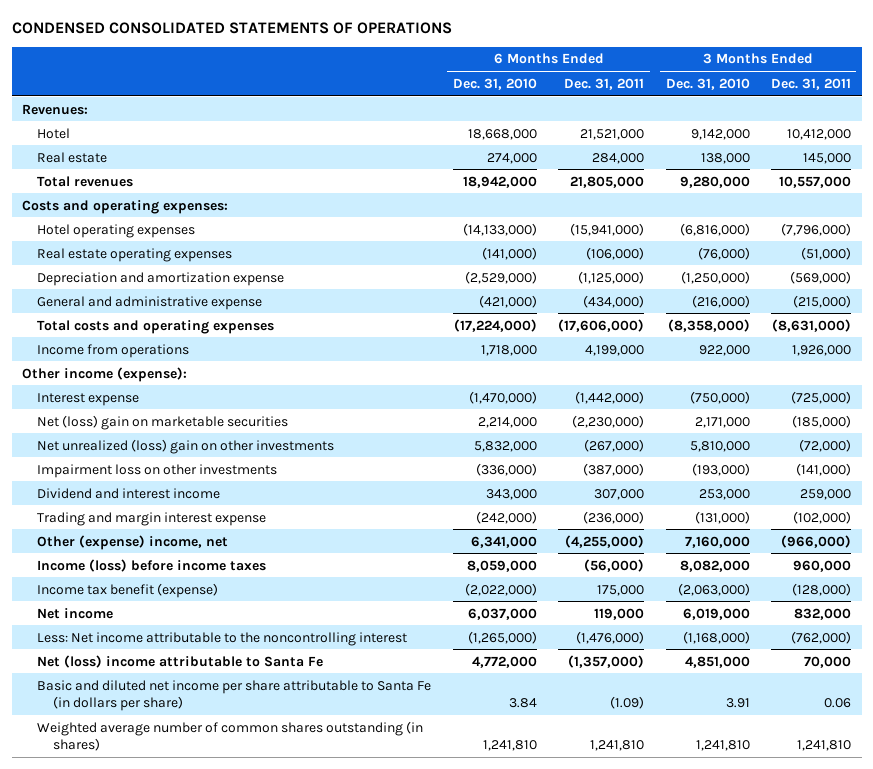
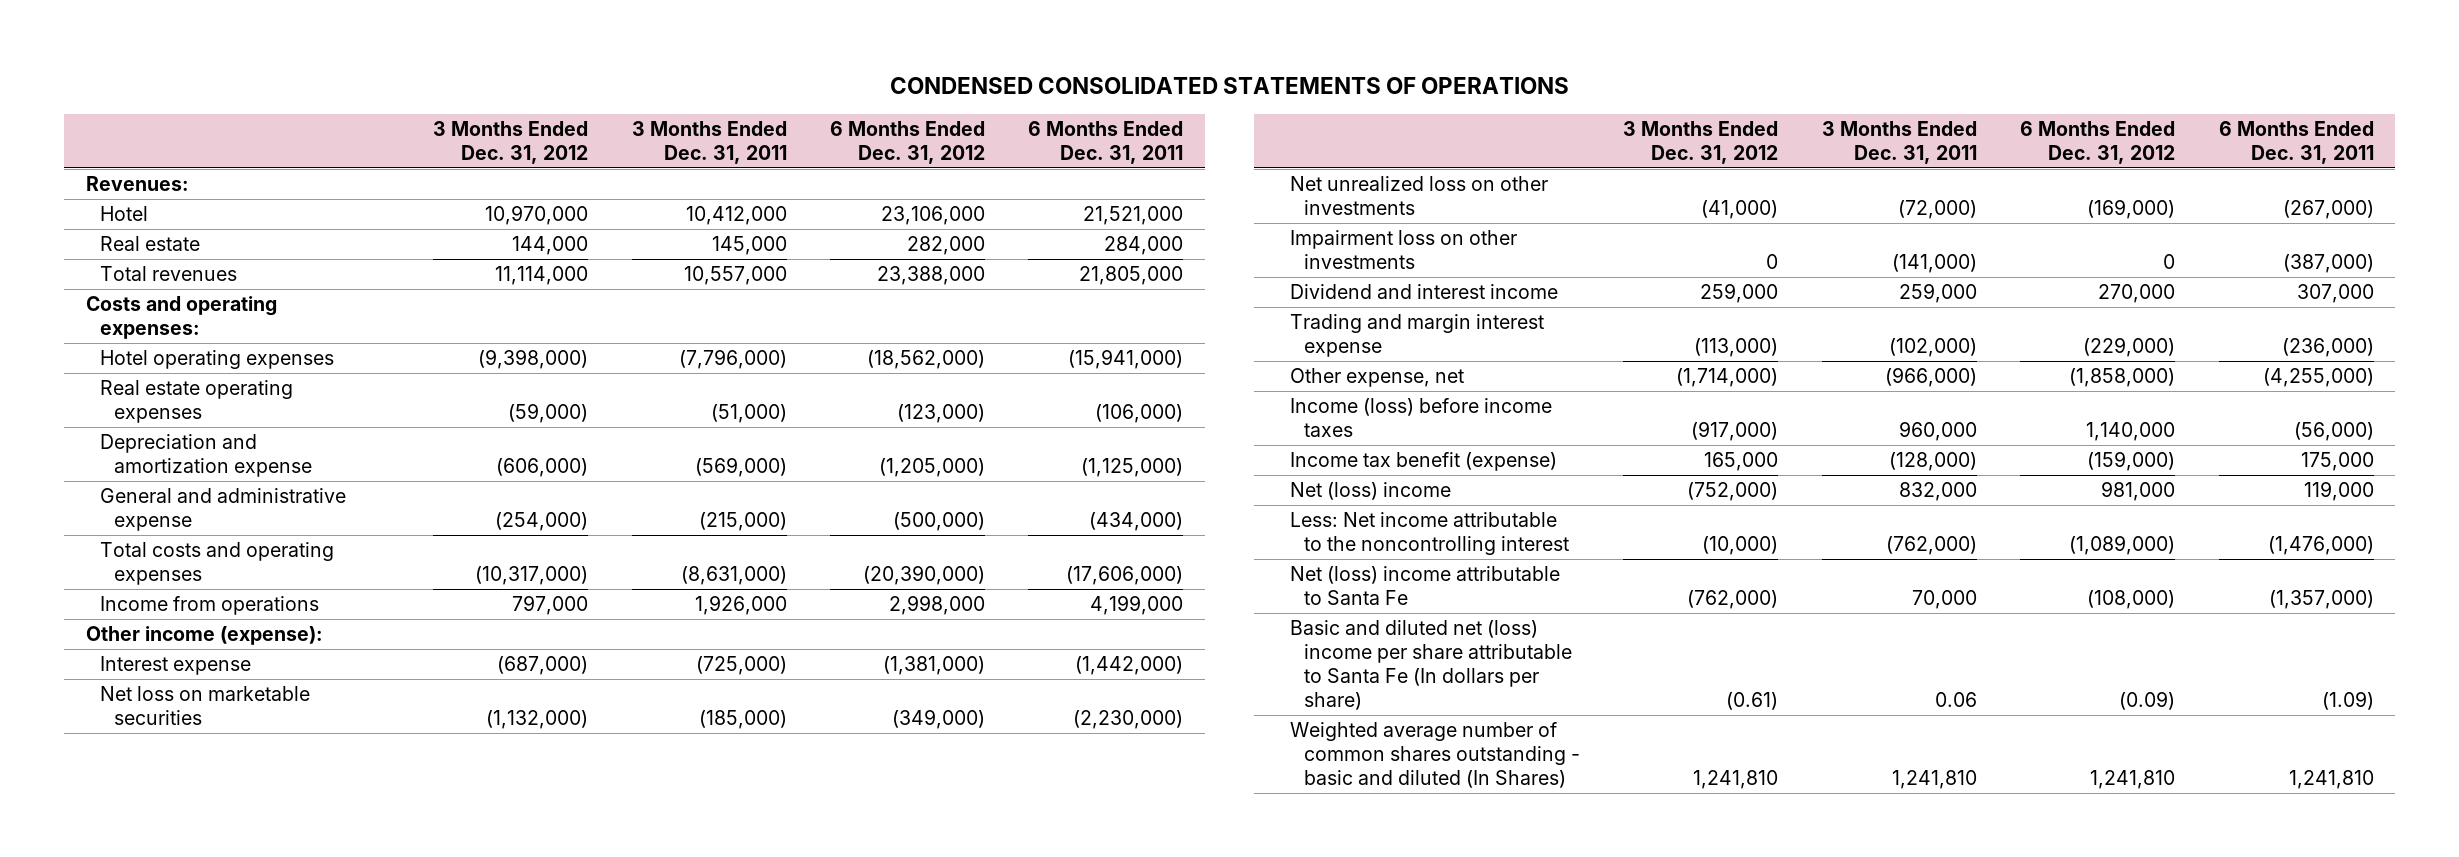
[452,77,537,90] Dec. 31, 2010 -> none
[665,77,750,90] Dec. 31, 2010 -> none
none -> [433,121,589,164] 3 Months Ended Dec. 31, 2012
none -> [830,121,986,164] 6 Months Ended Dec. 31, 2012
[37,414,289,430] Net (loss) gain on marketable securities -> [99,686,310,726] Net loss on marketable securities
[37,438,335,454] Net unrealized (loss) gain on other investments -> [1289,176,1548,216] Net unrealized loss on other investments
[37,534,229,550] Other (expense) income, net -> [1289,368,1464,388] Other expense, net
[37,607,114,619] Net income -> [1289,482,1451,501] Net (loss) income
[37,679,432,711] Basic and diluted net income per share attributable to Santa Fe (in dollars per share) -> [1289,620,1572,710] Basic and diluted net (loss) income per share attributable to Santa Fe (In dollars per share)
[37,720,424,751] Weighted average number of common shares outstanding (in shares) -> [1289,722,1580,788] Weighted average number of common shares outstanding - basic and diluted (In Shares)

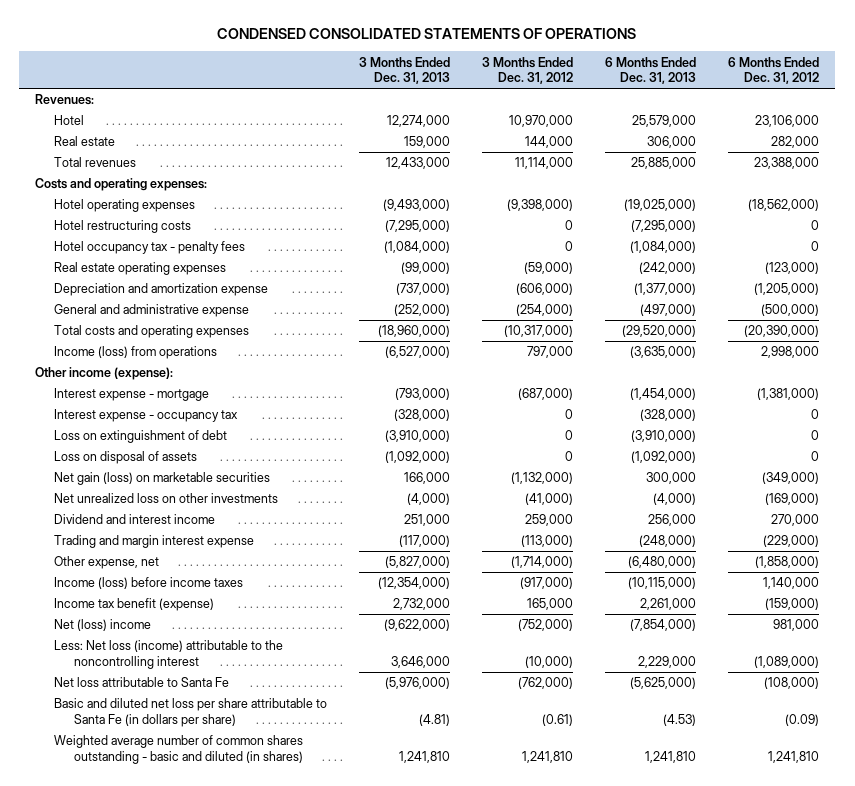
[631,121,787,164] 3 Months Ended Dec. 31, 2011 -> none
[1028,121,1184,164] 6 Months Ended Dec. 31, 2011 -> none
none -> [359,56,451,84] 3 Months Ended Dec. 31, 2013
none -> [605,56,697,84] 6 Months Ended Dec. 31, 2013
none -> [54,220,192,234] Hotel restructuring costs
none -> [54,241,246,255] Hotel occupancy tax - penalty fees
[99,596,319,616] Income from operations -> [54,346,218,360] Income (loss) from operations
[99,656,251,676] Interest expense -> [54,388,210,402] Interest expense - mortgage
none -> [54,409,239,423] Interest expense - occupancy tax
none -> [54,430,228,444] Loss on extinguishment of debt
none -> [54,451,198,465] Loss on disposal of assets
[99,686,310,726] Net loss on marketable securities -> [54,472,271,486] Net gain (loss) on marketable securities
[1289,230,1517,270] Impairment loss on other investments -> none
[1289,512,1569,556] Less: Net income attributable to the noncontrolling interest -> [54,640,284,669] Less: Net loss (income) attributable to the noncontrolling interest
[1289,566,1560,606] Net (loss) income attributable to Santa Fe -> [54,677,230,688] Net loss attributable to Santa Fe
[1289,620,1572,710] Basic and diluted net (loss) income per share attributable to Santa Fe (In dollars per share) -> [54,698,328,727] Basic and diluted net loss per share attributable to Santa Fe (in dollars per share)
[1289,722,1580,788] Weighted average number of common shares outstanding - basic and diluted (In Shares) -> [54,735,304,764] Weighted average number of common shares outstanding - basic and diluted (in shares)

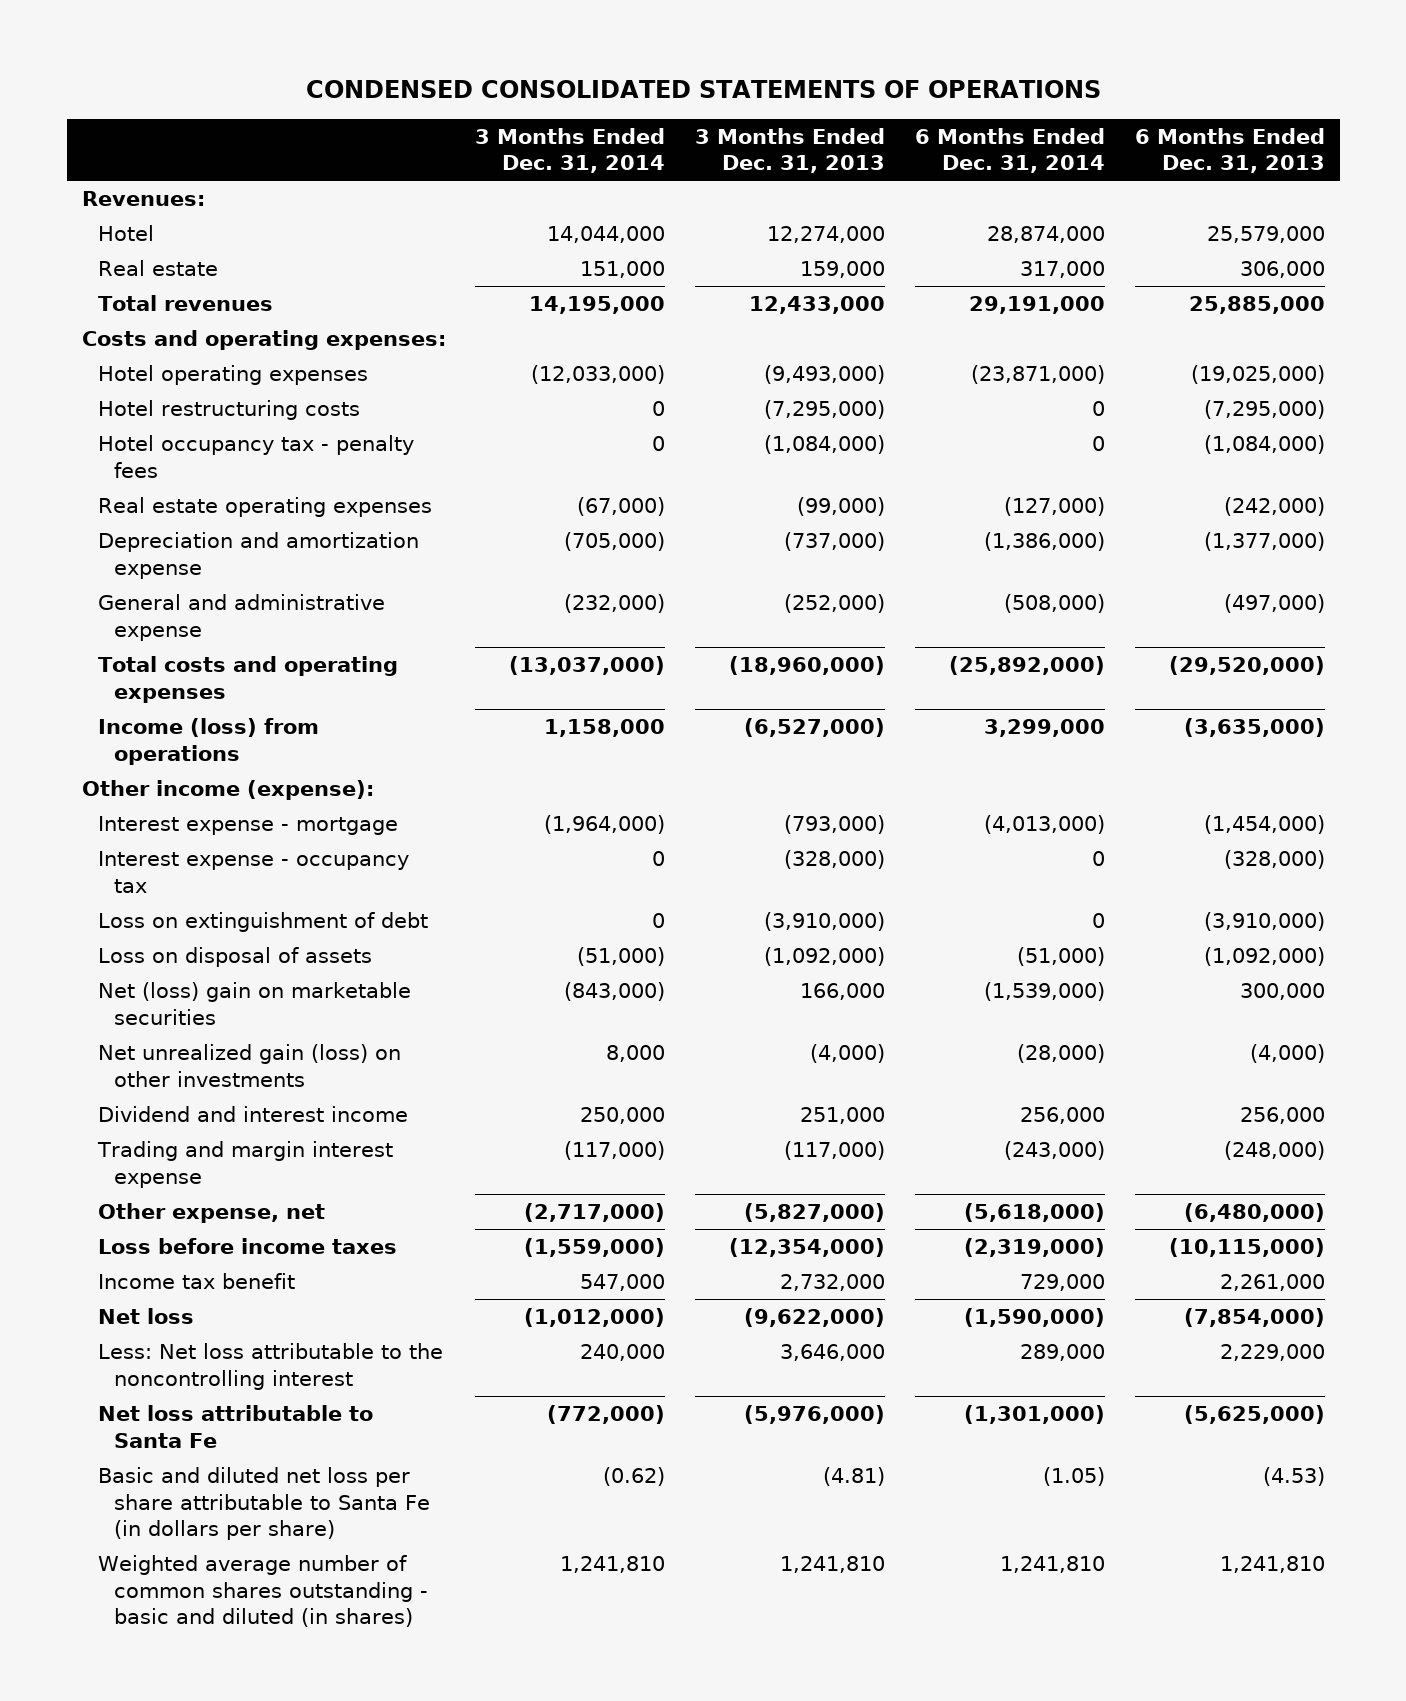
[482,56,574,84] 3 Months Ended Dec. 31, 2012 -> none
[728,56,820,84] 6 Months Ended Dec. 31, 2012 -> none
none -> [475,127,666,174] 3 Months Ended Dec. 31, 2014
none -> [915,127,1106,174] 6 Months Ended Dec. 31, 2014
[54,472,271,486] Net gain (loss) on marketable securities -> [97,981,411,1025] Net (loss) gain on marketable securities
[54,493,279,504] Net unrealized loss on other investments -> [97,1043,401,1087] Net unrealized gain (loss) on other investments
[54,577,244,590] Income (loss) before income taxes -> [97,1237,397,1254] Loss before income taxes
[54,598,215,612] Income tax benefit (expense) -> [97,1272,295,1289] Income tax benefit
[54,619,152,632] Net (loss) income -> [97,1307,194,1324] Net loss
[54,640,284,669] Less: Net loss (income) attributable to the noncontrolling interest -> [97,1342,443,1390] Less: Net loss attributable to the noncontrolling interest

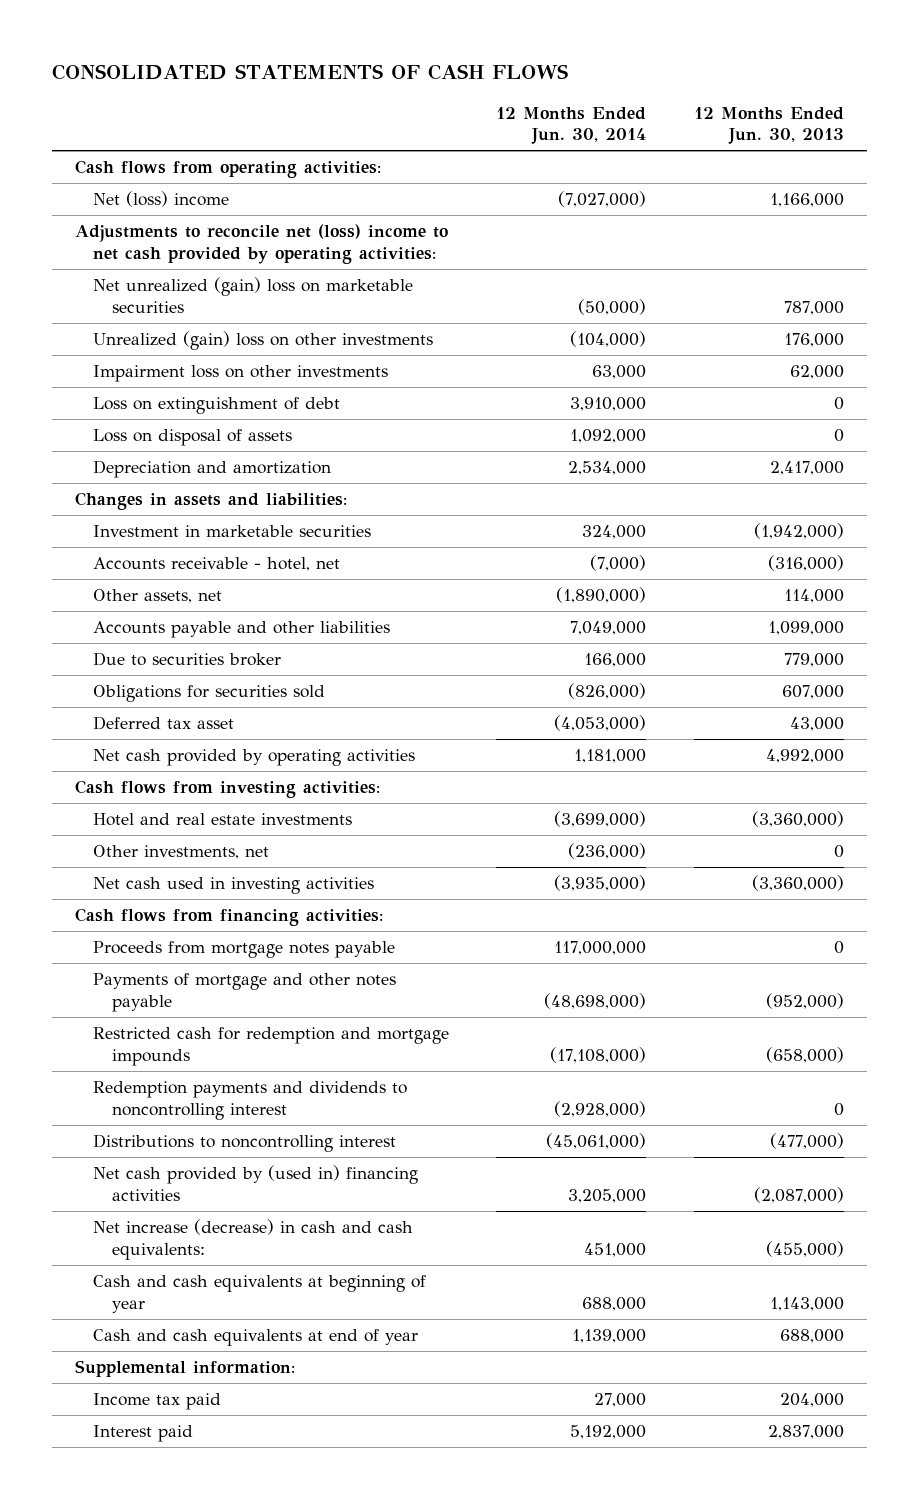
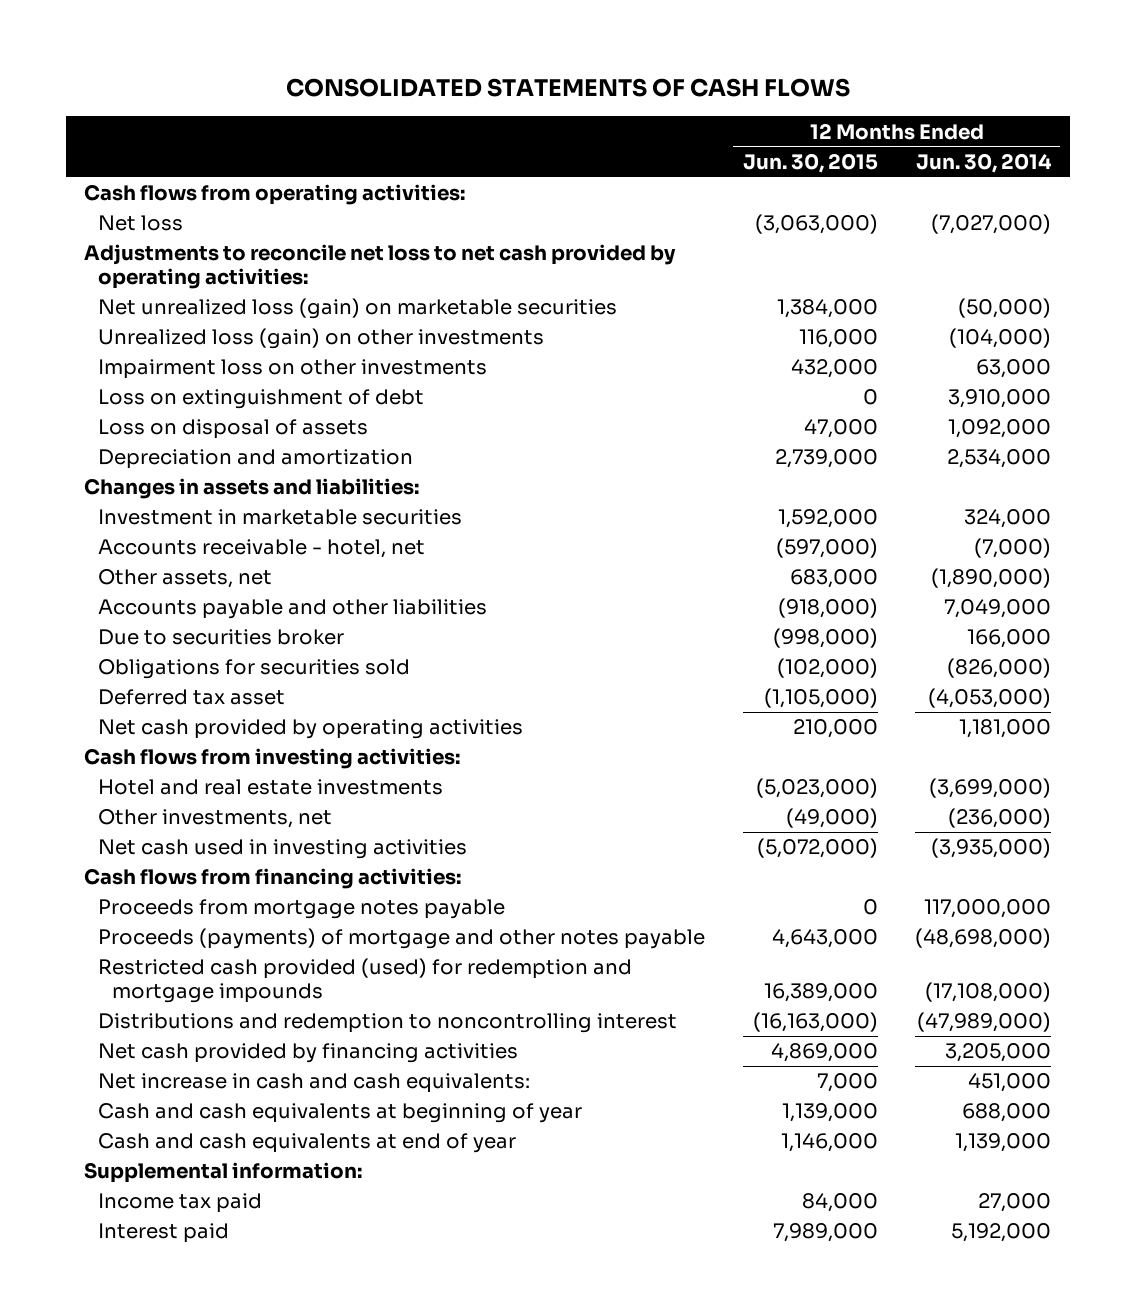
[693,106,844,145] 12 Months Ended Jun. 30, 2013 -> none
none -> [742,152,878,173] Jun. 30, 2015
[93,190,230,207] Net (loss) income -> [98,215,184,232] Net loss
[75,223,449,264] Adjustments to reconcile net (loss) income to net cash provided by operating activities: -> [84,244,677,289] Adjustments to reconcile net loss to net cash provided by operating activities:
[93,276,414,313] Net unrealized (gain) loss on marketable securities -> [98,298,618,320] Net unrealized loss (gain) on marketable securities
[93,330,434,350] Unrealized (gain) loss on other investments -> [98,328,545,350] Unrealized loss (gain) on other investments
[93,1080,408,1120] Redemption payments and dividends to noncontrolling interest -> none
[93,972,397,1012] Payments of mortgage and other notes payable -> [98,928,706,950] Proceeds (payments) of mortgage and other notes payable
[93,1026,450,1066] Restricted cash for redemption and mortgage impounds -> [98,958,633,1003] Restricted cash provided (used) for redemption and mortgage impounds
[93,1133,397,1152] Distributions to noncontrolling interest -> [98,1013,678,1034] Distributions and redemption to noncontrolling interest
[546,1132,647,1149] (45,061,000) -> [916,1012,1051,1033] (47,989,000)
[93,1164,419,1201] Net cash provided by (used in) financing activities -> [98,1043,519,1064] Net cash provided by financing activities
[93,1218,414,1260] Net increase (decrease) in cash and cash equivalents: -> [98,1073,531,1094] Net increase in cash and cash equivalents:

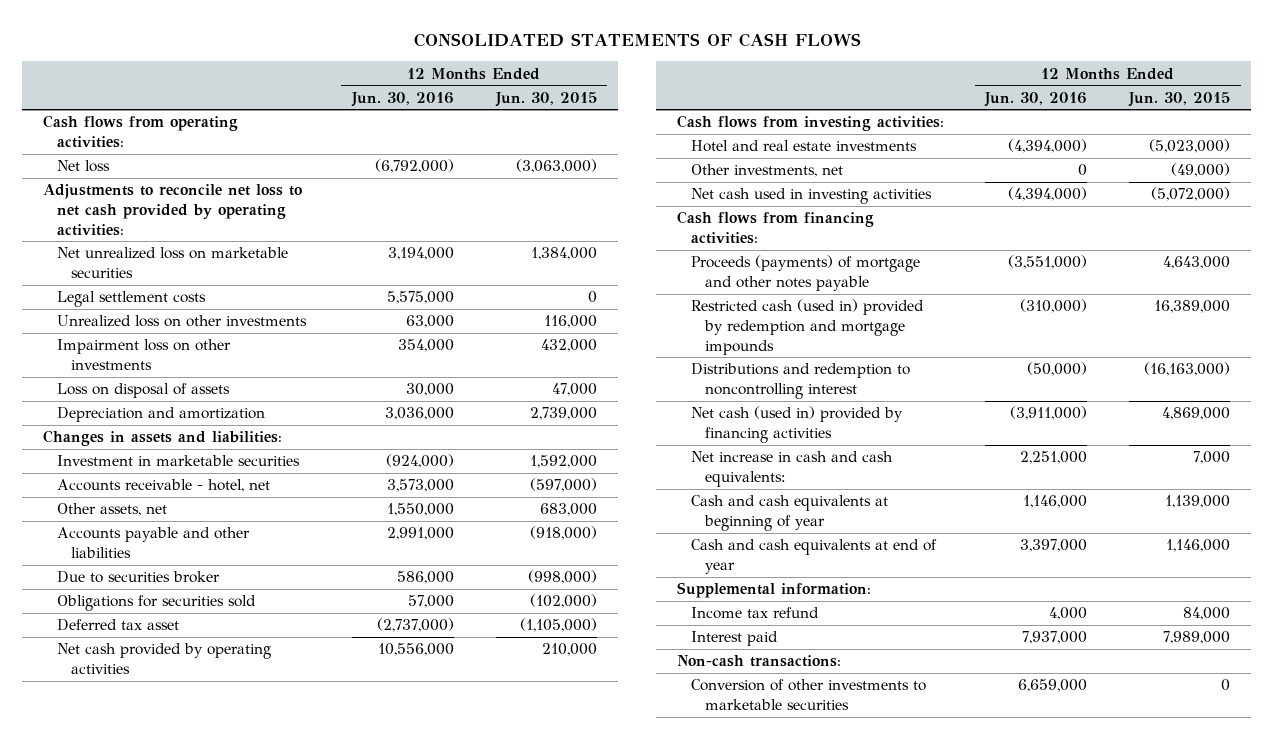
[915,152,1052,173] Jun. 30, 2014 -> none
none -> [350,91,454,107] Jun. 30, 2016
[98,298,618,320] Net unrealized loss (gain) on marketable securities -> [57,247,289,279] Net unrealized loss on marketable securities
none -> [57,291,207,308] Legal settlement costs
[98,328,545,350] Unrealized loss (gain) on other investments -> [57,315,308,328] Unrealized loss on other investments
[98,389,425,410] Loss on extinguishment of debt -> none
[98,899,506,920] Proceeds from mortgage notes payable -> none
[98,958,633,1003] Restricted cash provided (used) for redemption and mortgage impounds -> [690,299,924,355] Restricted cash (used in) provided by redemption and mortgage impounds
[98,1043,519,1064] Net cash provided by financing activities -> [690,406,903,444] Net cash (used in) provided by financing activities
[98,1193,263,1214] Income tax paid -> [690,607,819,620] Income tax refund
none -> [676,655,841,668] Non-cash transactions:
none -> [690,679,926,711] Conversion of other investments to marketable securities

